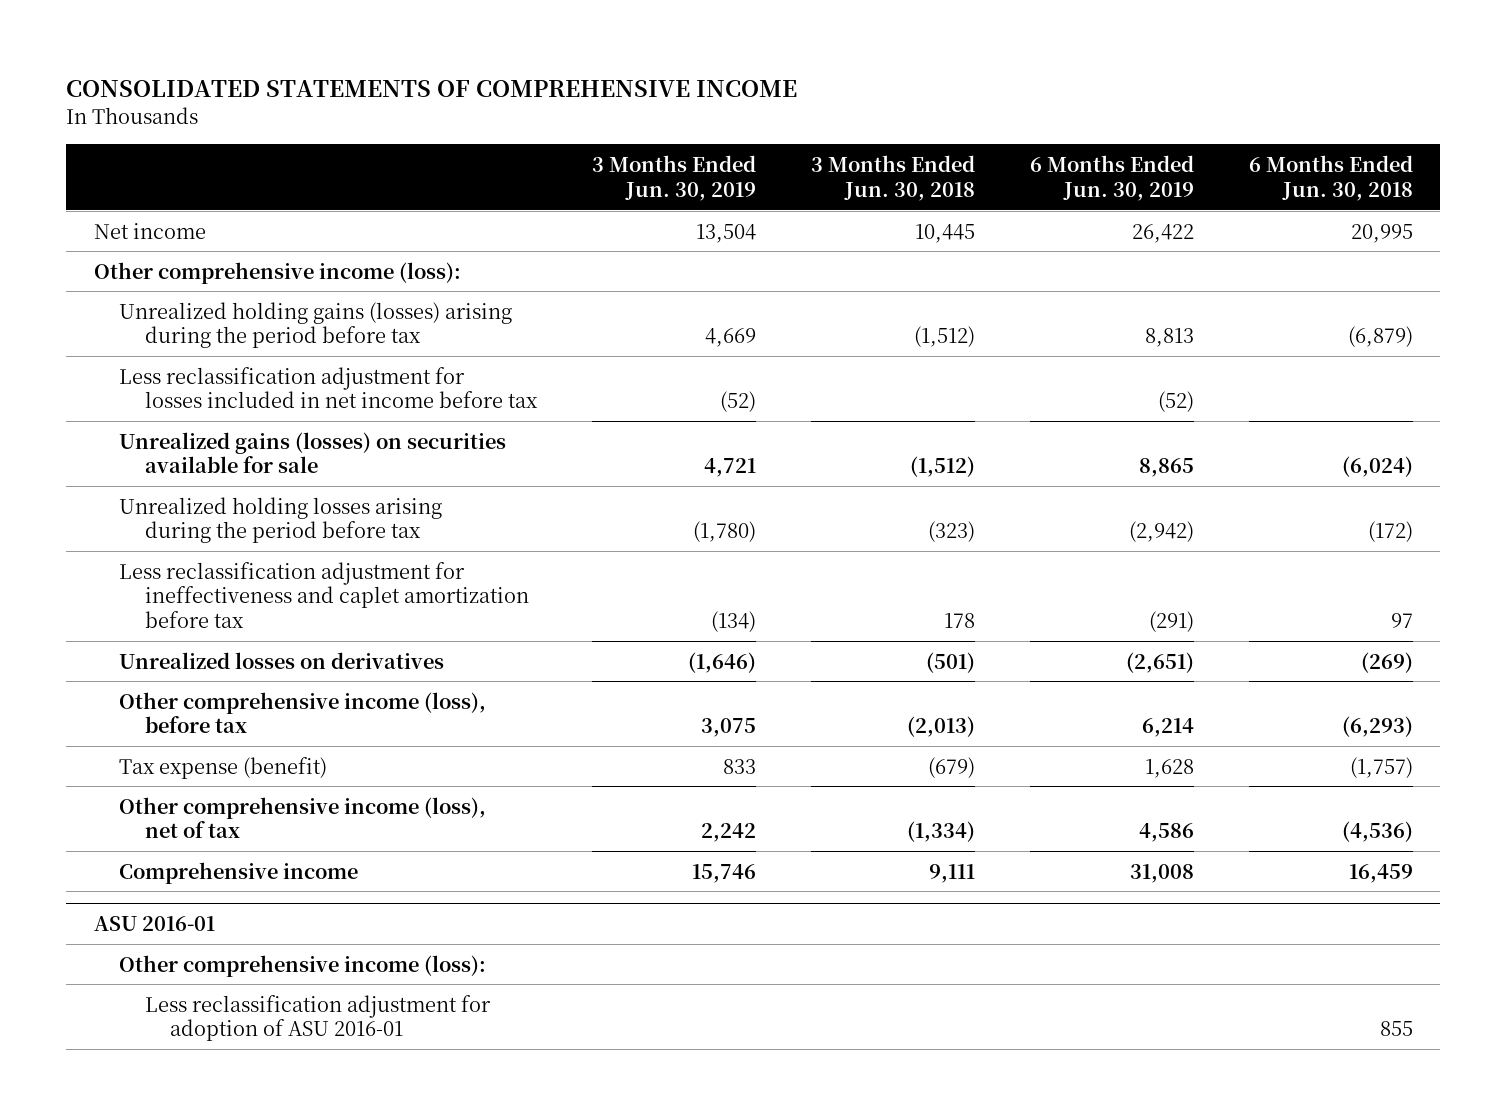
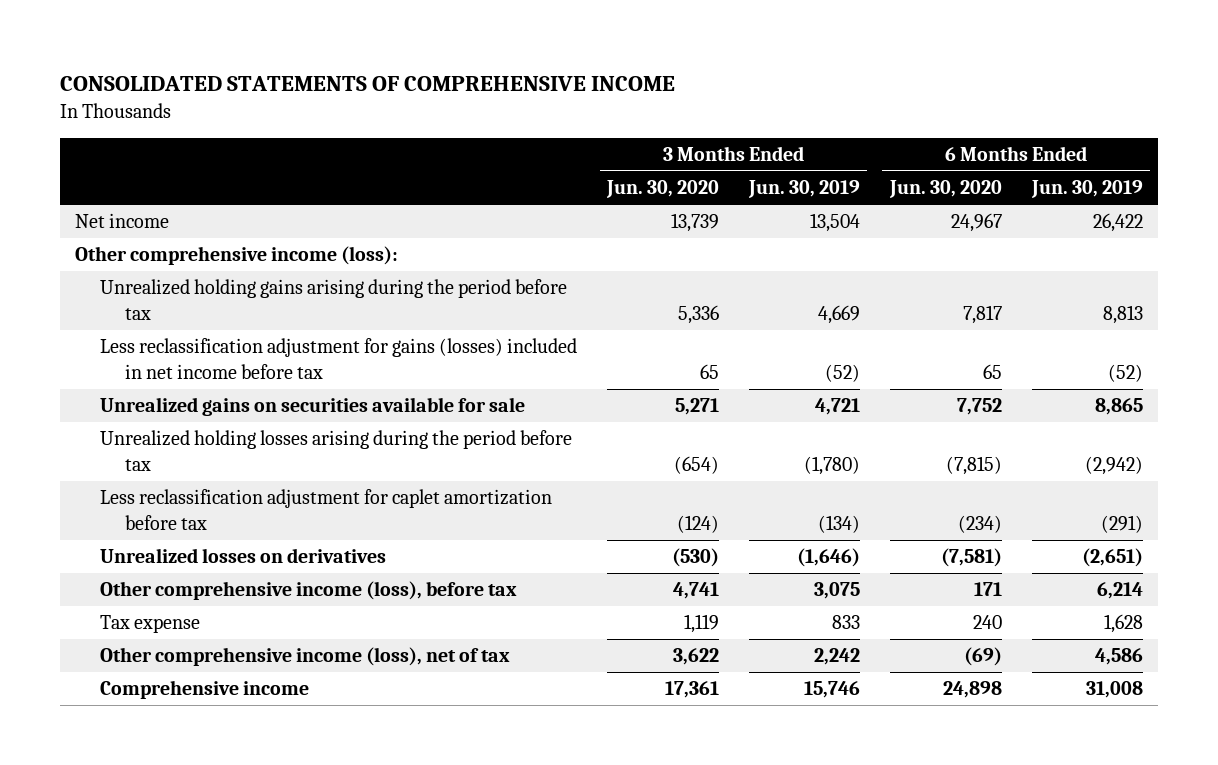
[810,154,975,201] 3 Months Ended Jun. 30, 2018 -> none
[1248,154,1413,201] 6 Months Ended Jun. 30, 2018 -> none
none -> [606,180,720,199] Jun. 30, 2020
none -> [888,180,1002,199] Jun. 30, 2020
[119,301,513,349] Unrealized holding gains (losses) arising during the period before tax -> [100,279,568,320] Unrealized holding gains arising during the period before tax
[119,366,538,409] Less reclassification adjustment for losses included in net income before tax -> [100,338,578,379] Less reclassification adjustment for gains (losses) included in net income before tax
[119,431,507,474] Unrealized gains (losses) on securities available for sale -> [100,397,526,417] Unrealized gains on securities available for sale
[119,561,529,629] Less reclassification adjustment for ineffectiveness and caplet amortization before tax -> [100,489,553,530] Less reclassification adjustment for caplet amortization before tax
[119,756,328,779] Tax expense (benefit) -> [100,615,201,634] Tax expense
[93,916,215,932] ASU 2016-01 -> none
[119,954,487,977] Other comprehensive income (loss): -> none
[144,994,491,1042] Less reclassification adjustment for adoption of ASU 2016-01 -> none

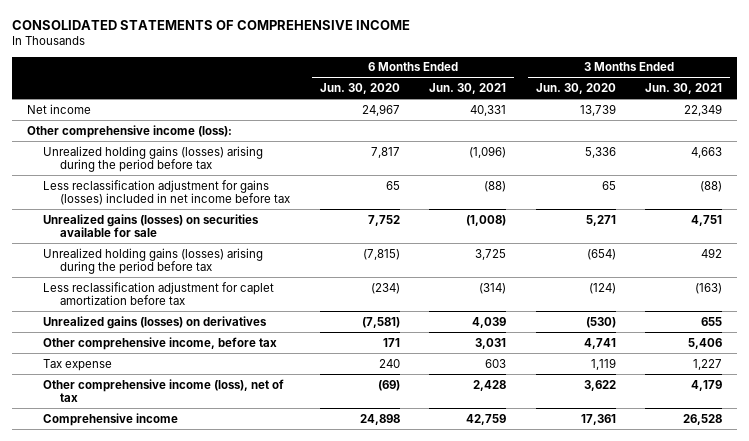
[747,180,860,199] Jun. 30, 2019 -> none
[1030,180,1143,199] Jun. 30, 2019 -> none
none -> [429,82,507,94] Jun. 30, 2021
none -> [645,82,723,94] Jun. 30, 2021
[100,279,568,320] Unrealized holding gains arising during the period before tax -> [43,145,264,173] Unrealized holding gains (losses) arising during the period before tax
[100,397,526,417] Unrealized gains on securities available for sale -> [43,213,260,238] Unrealized gains (losses) on securities available for sale
[100,430,573,471] Unrealized holding losses arising during the period before tax -> [43,247,264,275] Unrealized holding gains (losses) arising during the period before tax
[100,548,387,564] Unrealized losses on derivatives -> [43,315,268,329] Unrealized gains (losses) on derivatives
[100,581,518,601] Other comprehensive income (loss), before tax -> [43,336,278,350] Other comprehensive income, before tax

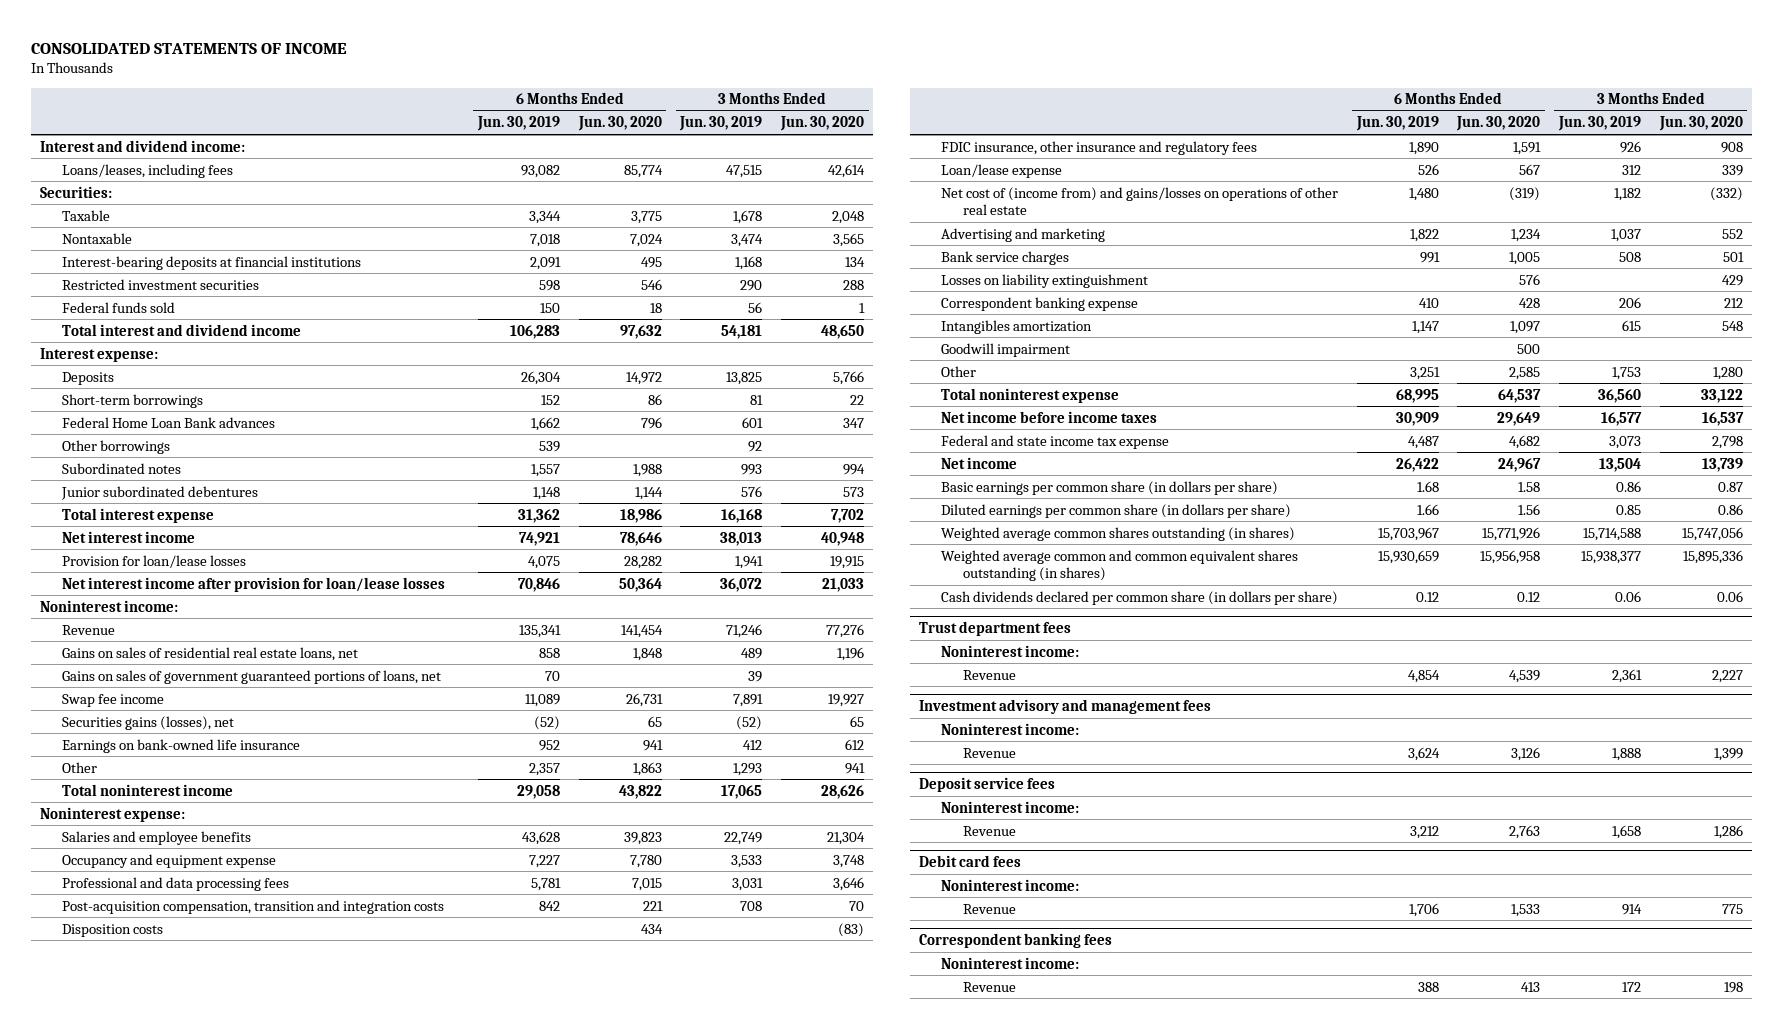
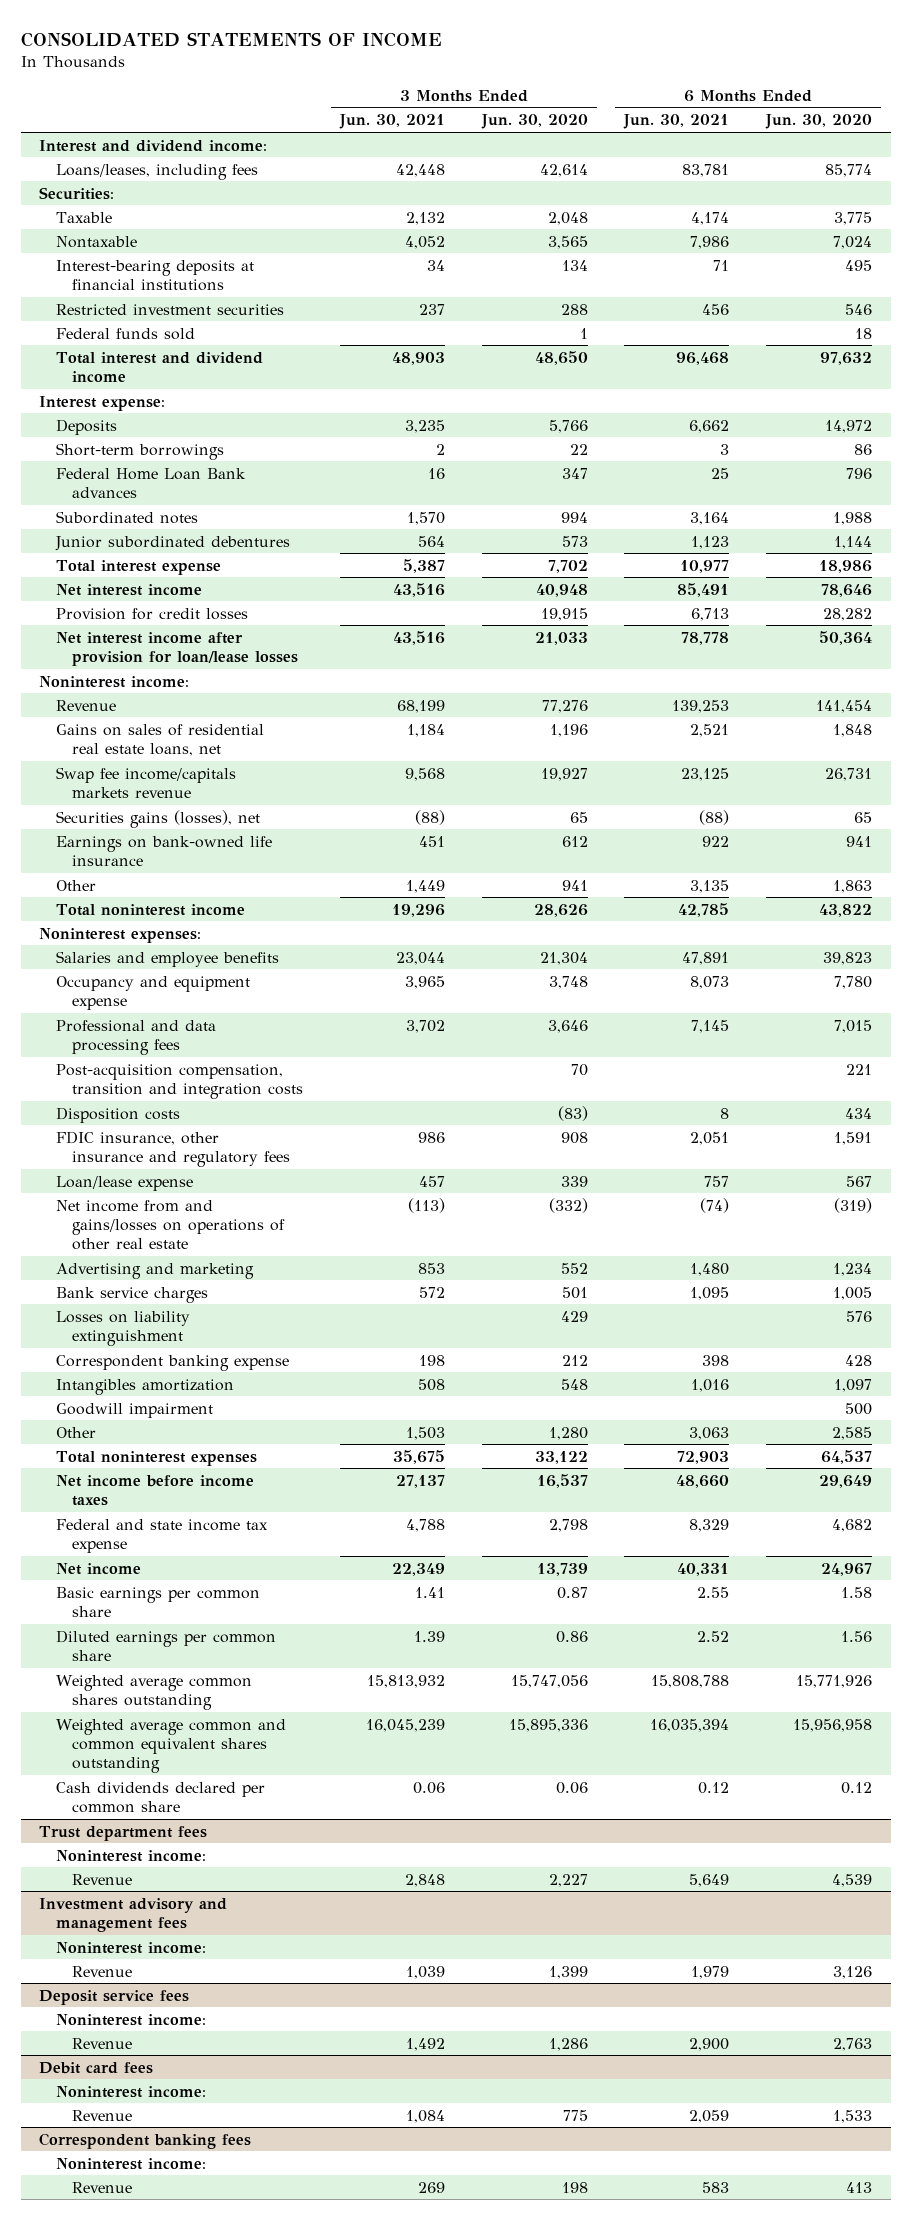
[477,116,561,132] Jun. 30, 2019 -> none
[679,116,763,132] Jun. 30, 2019 -> none
none -> [338,114,445,130] Jun. 30, 2021
none -> [623,114,730,130] Jun. 30, 2021
[62,439,171,454] Other borrowings -> none
[62,554,247,568] Provision for loan/lease losses -> [55,607,248,620] Provision for credit losses
[62,669,442,684] Gains on sales of government guaranteed portions of loans, net -> none
[62,693,165,707] Swap fee income -> [55,766,236,798] Swap fee income/capitals markets revenue
[40,806,186,822] Noninterest expense: -> [39,927,202,943] Noninterest expenses:
[940,186,1338,215] Net cost of (income from) and gains/losses on operations of other real estate -> [55,1199,285,1251] Net income from and gains/losses on operations of other real estate
[940,387,1119,403] Total noninterest expense -> [55,1450,257,1466] Total noninterest expenses
[940,480,1278,495] Basic earnings per common share (in dollars per share) -> [55,1586,260,1617] Basic earnings per common share
[940,503,1291,518] Diluted earnings per common share (in dollars per share) -> [55,1629,276,1661] Diluted earnings per common share
[940,526,1295,541] Weighted average common shares outstanding (in shares) -> [55,1674,252,1710] Weighted average common shares outstanding
[940,549,1298,581] Weighted average common and common equivalent shares outstanding (in shares) -> [55,1718,286,1774] Weighted average common and common equivalent shares outstanding
[940,590,1338,605] Cash dividends declared per common share (in dollars per share) -> [55,1781,265,1813] Cash dividends declared per common share

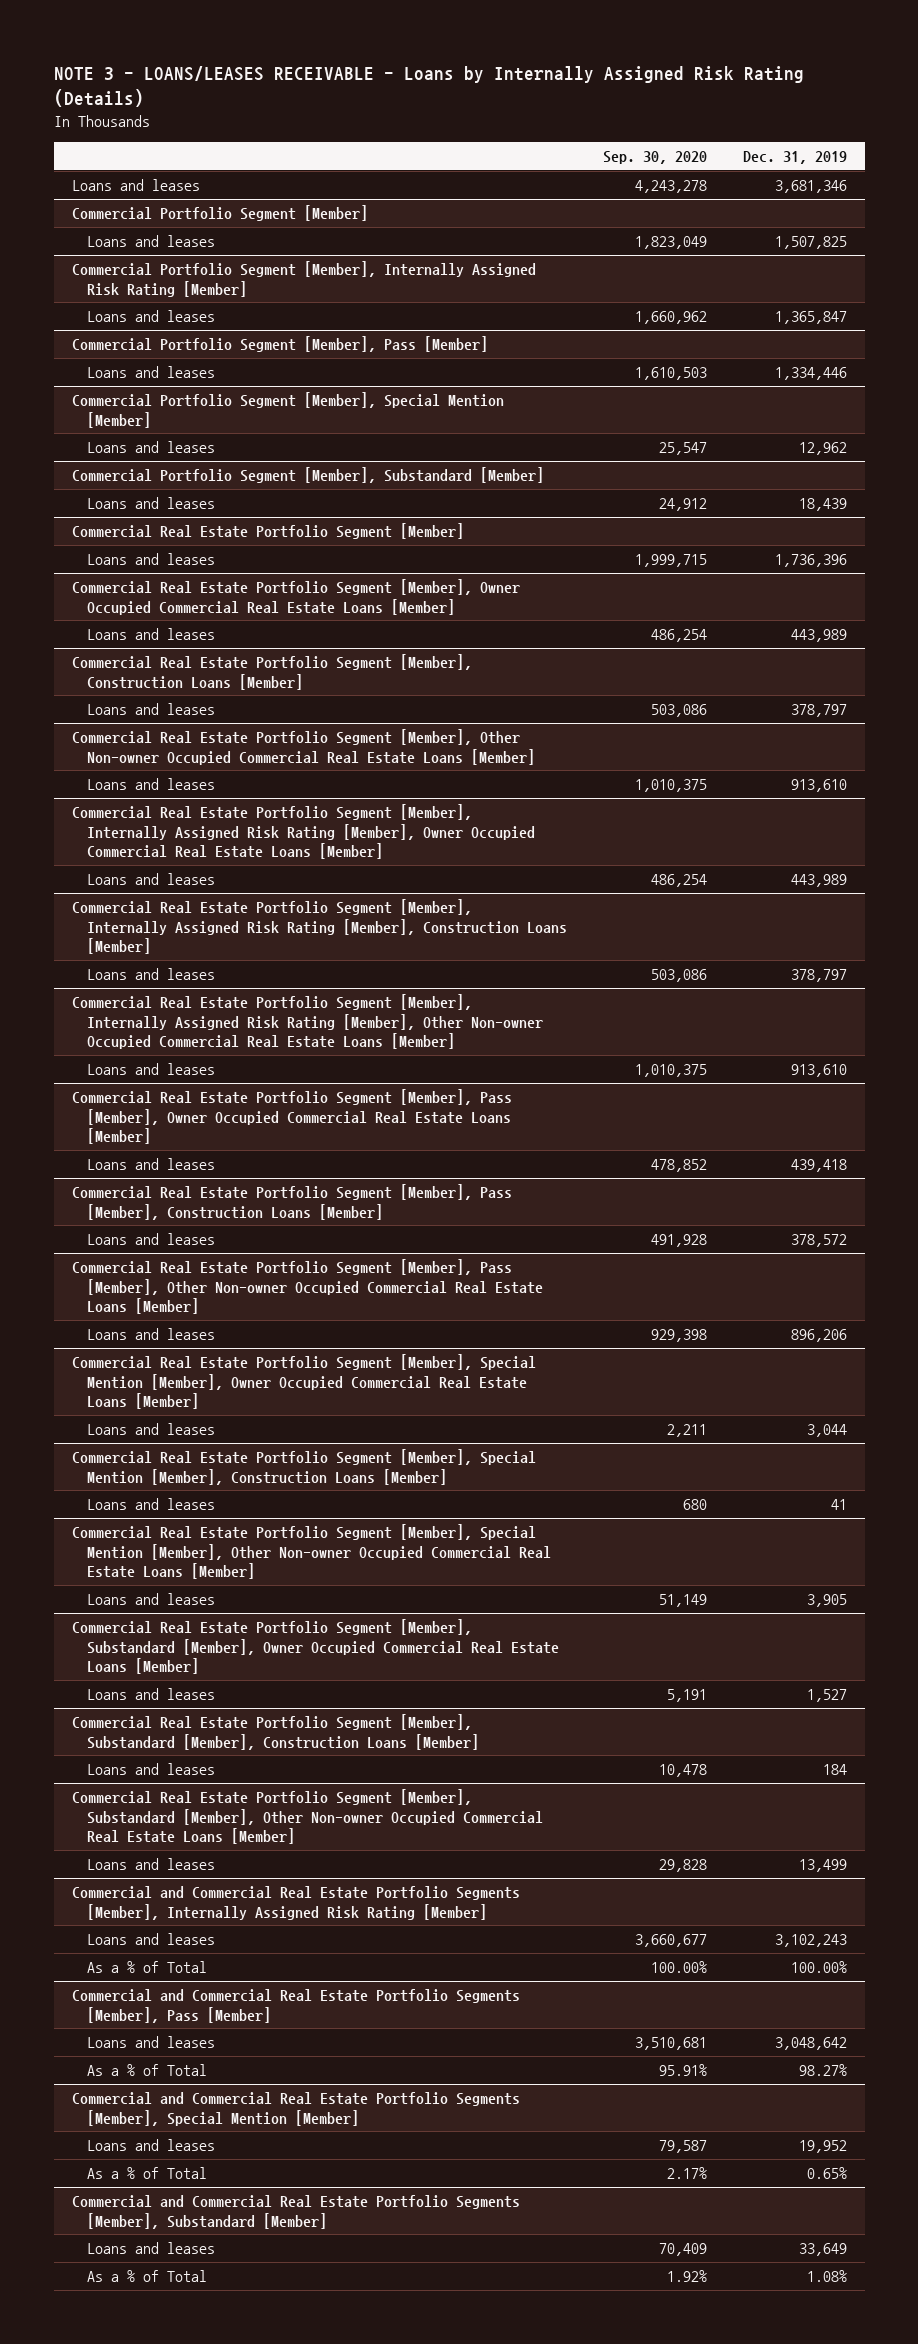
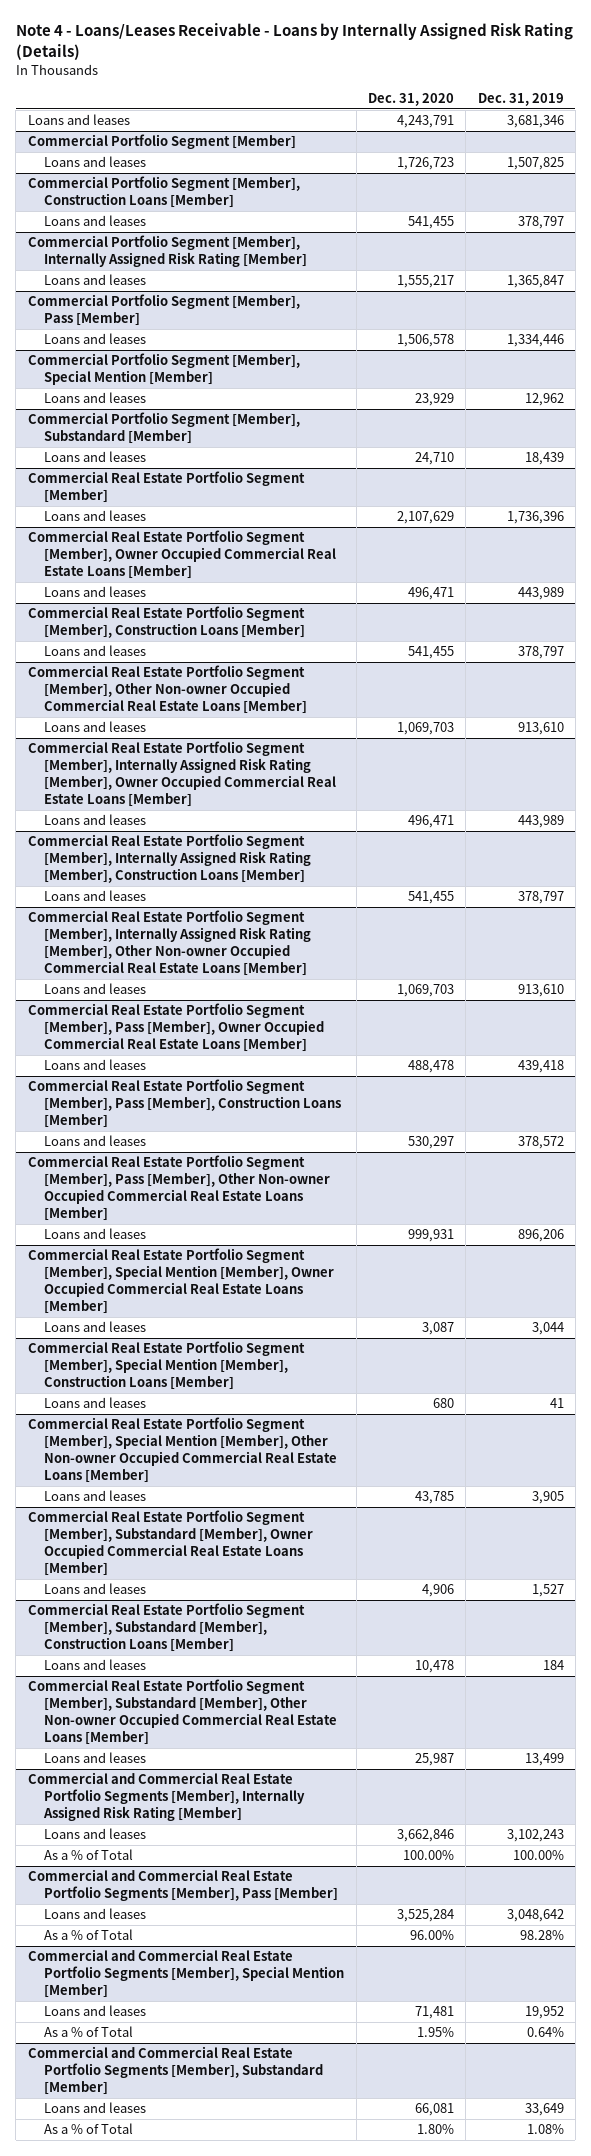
[53,65,804,107] NOTE 3 - LOANS/LEASES RECEIVABLE - Loans by Internally Assigned Risk Rating (Details) -> [15,23,573,60] Note 4 - Loans/Leases Receivable - Loans by Internally Assigned Risk Rating (Details)
[603,151,708,165] Sep. 30, 2020 -> none
none -> [367,93,454,107] Dec. 31, 2020
none -> [27,176,300,209] Commercial Portfolio Segment [Member], Construction Loans [Member]
none -> [44,215,147,227] Loans and leases
[798,2064,847,2077] 98.27% -> [519,1930,564,1941] 98.28%
[806,2167,847,2180] 0.65% -> [526,2027,564,2038] 0.64%

